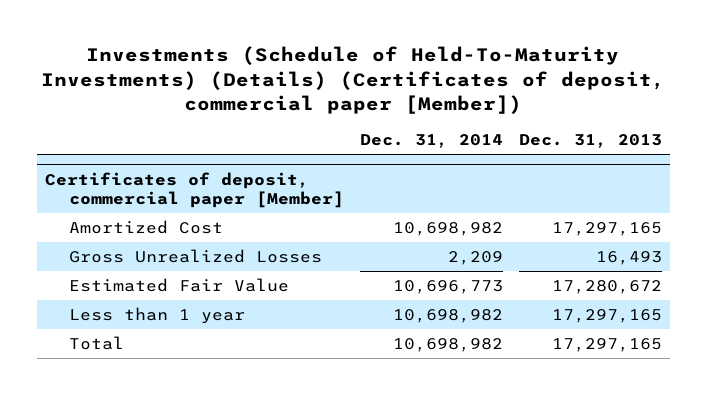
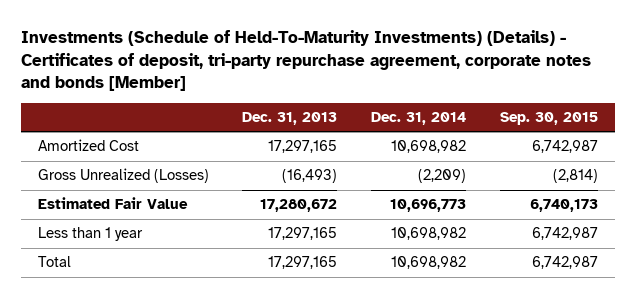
[41,46,666,114] Investments (Schedule of Held-To-Maturity Investments) (Details) (Certificates of deposit, commercial paper [Member]) -> [20,30,591,92] Investments (Schedule of Held-To-Maturity Investments) (Details) - Certificates of deposit, tri-party repurchase agreement, corporate notes and bonds [Member]
none -> [499,111,598,125] Sep. 30, 2015
[45,171,344,209] Certificates of deposit, commercial paper [Member] -> none
[68,248,322,263] Gross Unrealized Losses -> [37,168,209,184] Gross Unrealized (Losses)
[447,250,503,265] 2,209 -> [418,169,467,184] (2,209)
[595,250,662,265] 16,493 -> [282,169,338,184] (16,493)

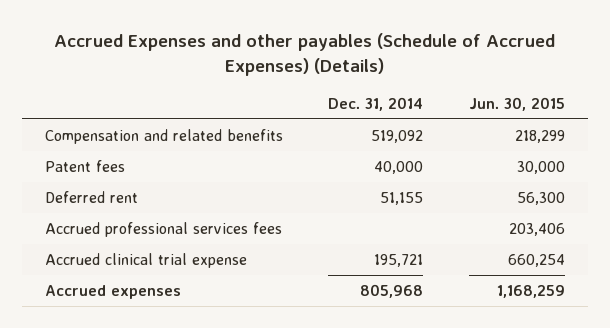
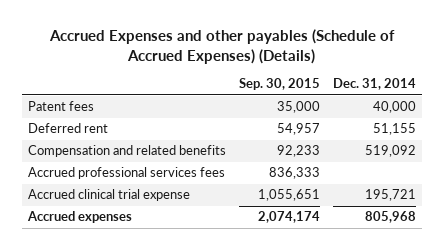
[468,97,565,112] Jun. 30, 2015 -> none
none -> [239,78,321,91] Sep. 30, 2015
[45,128,284,144] Compensation and related benefits -> [28,145,227,158] Compensation and related benefits

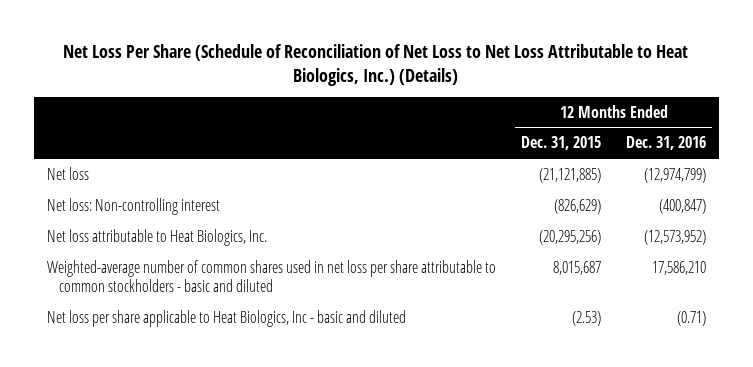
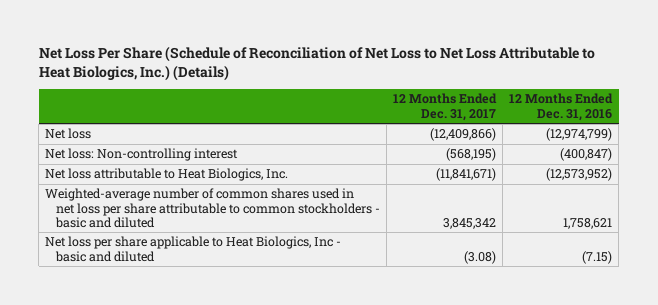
[520,136,601,151] Dec. 31, 2015 -> none
none -> [393,93,498,121] 12 Months Ended Dec. 31, 2017
[652,260,707,275] 17,586,210 -> [563,218,613,230] 1,758,621
[677,310,707,326] (0.71) -> [582,250,613,264] (7.15)

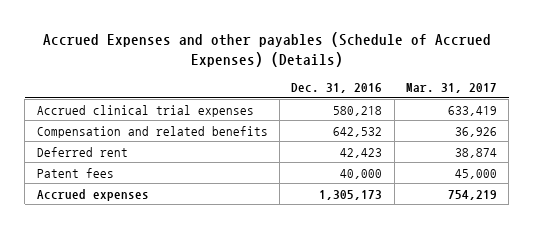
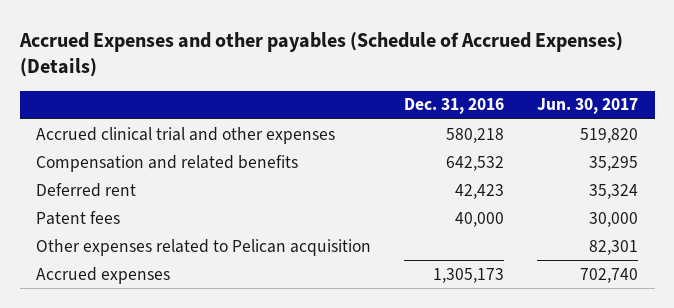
[405,83,497,94] Mar. 31, 2017 -> none
none -> [537,98,639,115] Jun. 30, 2017
[36,104,254,117] Accrued clinical trial expenses -> [36,126,336,144] Accrued clinical trial and other expenses
none -> [36,238,372,256] Other expenses related to Pelican acquisition

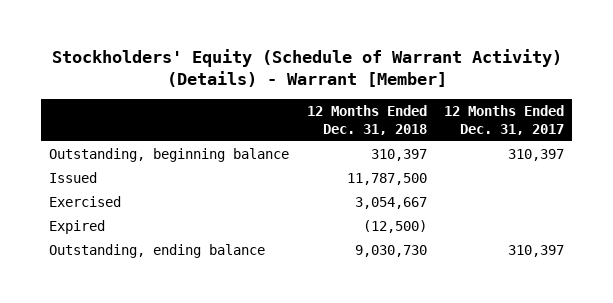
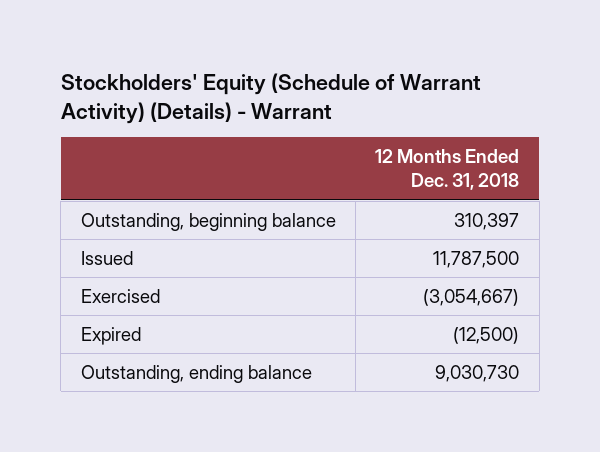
[51,48,562,87] Stockholders' Equity (Schedule of Warrant Activity) (Details) - Warrant [Member] -> [60,72,481,124] Stockholders' Equity (Schedule of Warrant Activity) (Details) - Warrant
[443,104,564,135] 12 Months Ended Dec. 31, 2017 -> none
[354,197,427,210] 3,054,667 -> [423,289,520,307] (3,054,667)

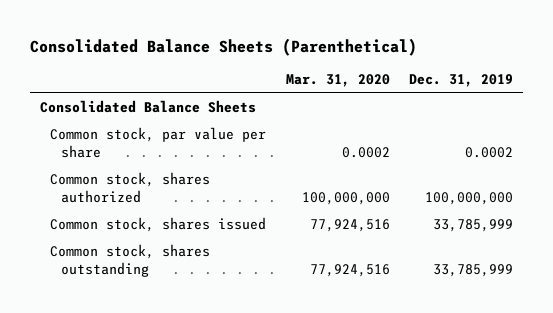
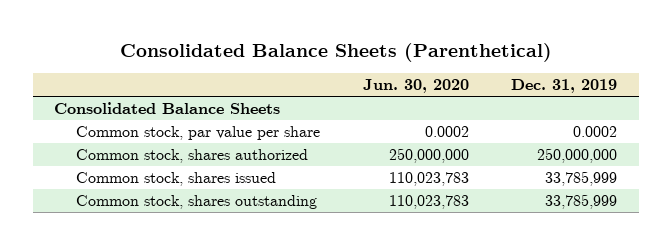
[285,74,390,88] Mar. 31, 2020 -> none
none -> [362,79,469,94] Jun. 30, 2020
[425,192,514,206] 100,000,000 -> [537,147,618,163] 250,000,000

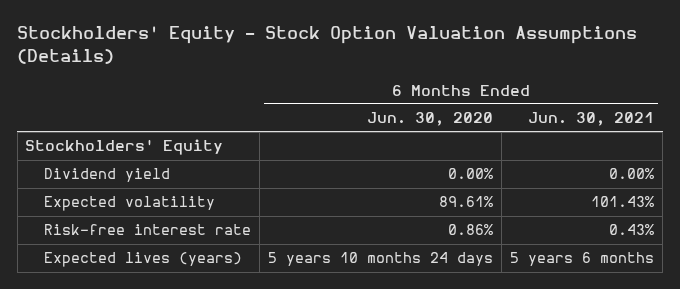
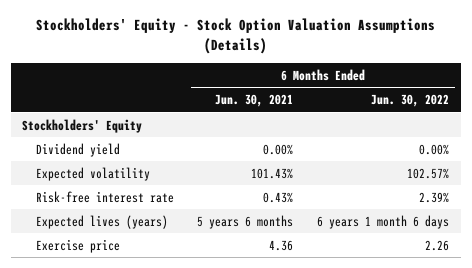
[367,112,494,127] Jun. 30, 2020 -> none
none -> [371,93,450,107] Jun. 30, 2022
none -> [35,238,120,253] Exercise price

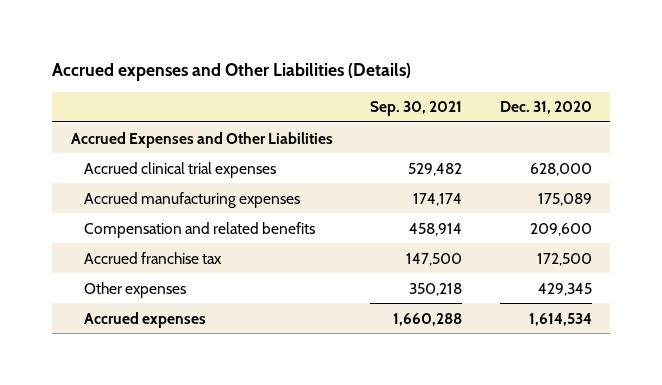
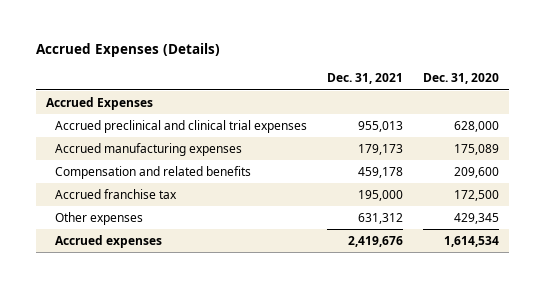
[52,63,412,82] Accrued expenses and Other Liabilities (Details) -> [35,43,220,58] Accrued Expenses (Details)
[370,101,463,117] Sep. 30, 2021 -> none
none -> [327,73,404,85] Dec. 31, 2021
[70,131,333,148] Accrued Expenses and Other Liabilities -> [45,97,153,111] Accrued Expenses
[83,161,276,178] Accrued clinical trial expenses -> [54,120,307,134] Accrued preclinical and clinical trial expenses

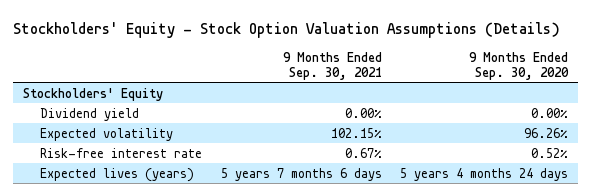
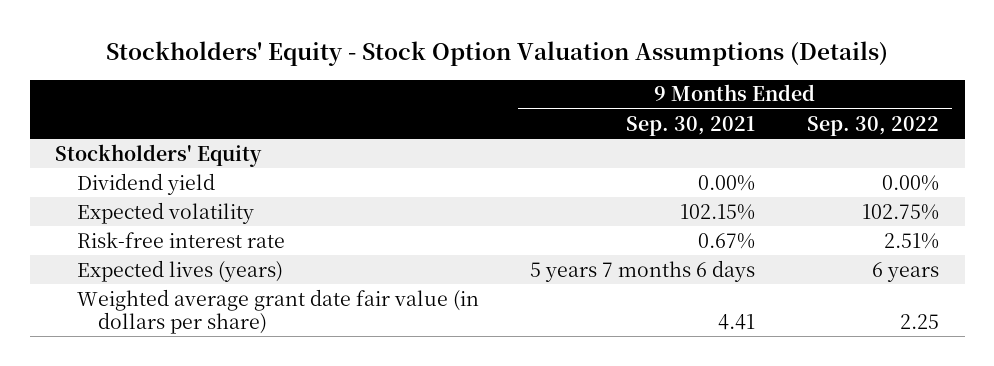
[469,51,570,80] 9 Months Ended Sep. 30, 2020 -> none
none -> [806,115,939,136] Sep. 30, 2022
none -> [76,288,479,334] Weighted average grant date fair value (in dollars per share)

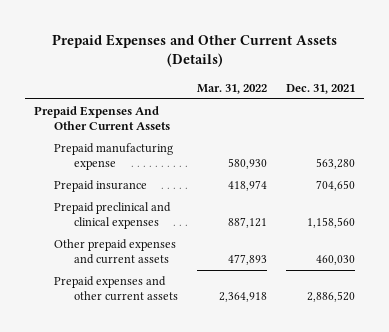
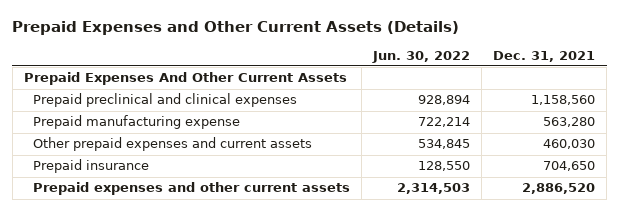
[196,83,267,94] Mar. 31, 2022 -> none
none -> [372,50,471,63] Jun. 30, 2022
[54,143,174,170] Prepaid manufacturing expense -> [33,115,241,130] Prepaid manufacturing expense
[54,180,148,193] Prepaid insurance -> [33,159,150,174] Prepaid insurance

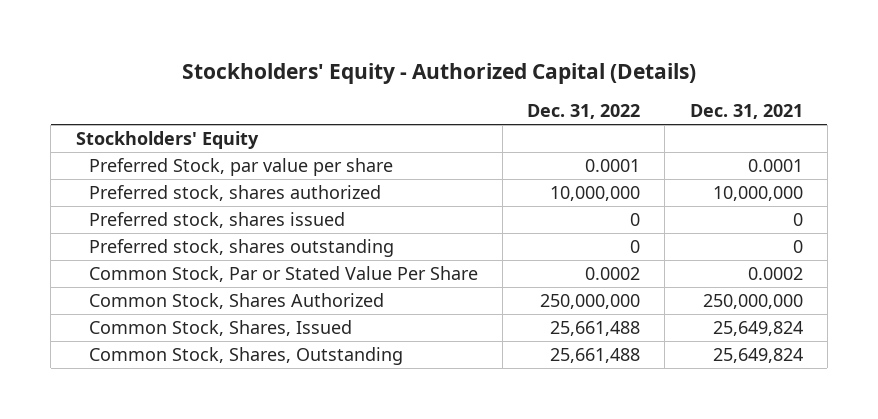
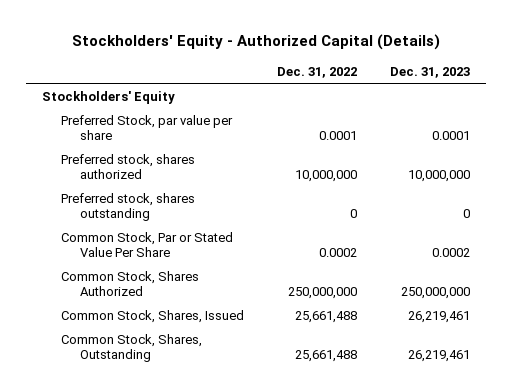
[689,104,803,120] Dec. 31, 2021 -> none
none -> [389,67,470,79] Dec. 31, 2023
[88,212,345,229] Preferred stock, shares issued -> none

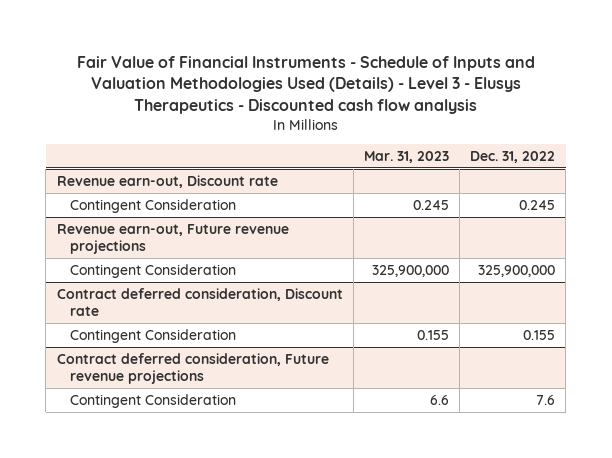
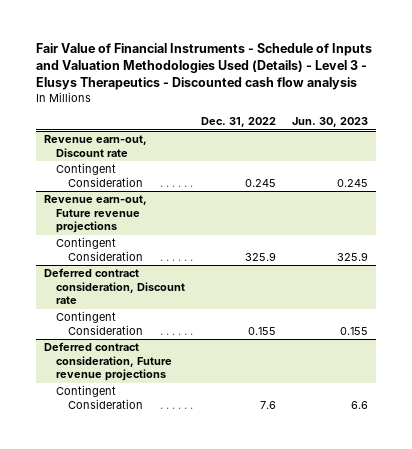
[363,150,449,163] Mar. 31, 2023 -> none
none -> [291,117,368,128] Jun. 30, 2023
[478,264,556,277] 325,900,000 -> [244,251,276,261] 325.9
[56,287,343,316] Contract deferred consideration, Discount rate -> [43,268,185,305] Deferred contract consideration, Discount rate
[56,352,329,384] Contract deferred consideration, Future revenue projections -> [43,342,172,382] Deferred contract consideration, Future revenue projections

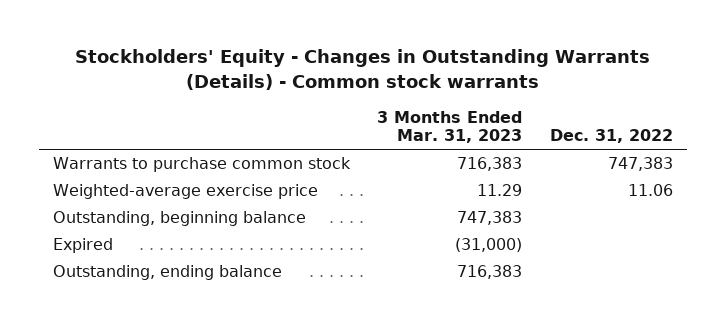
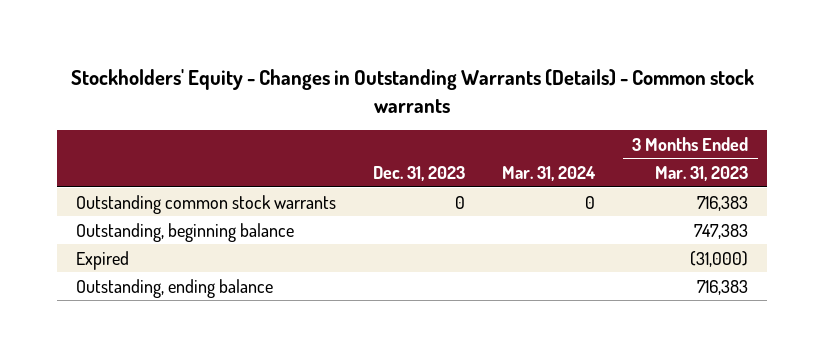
[549,129,673,144] Dec. 31, 2022 -> none
none -> [373,166,466,182] Dec. 31, 2023
none -> [502,166,597,182] Mar. 31, 2024
[52,184,318,200] Weighted-average exercise price -> none
[52,157,351,173] Warrants to purchase common stock -> [76,194,337,214] Outstanding common stock warrants

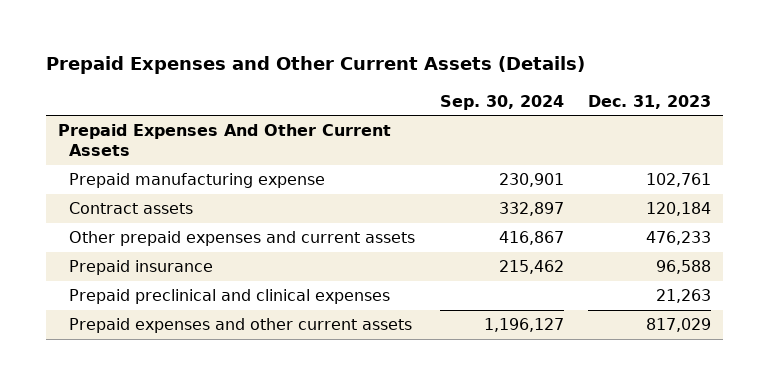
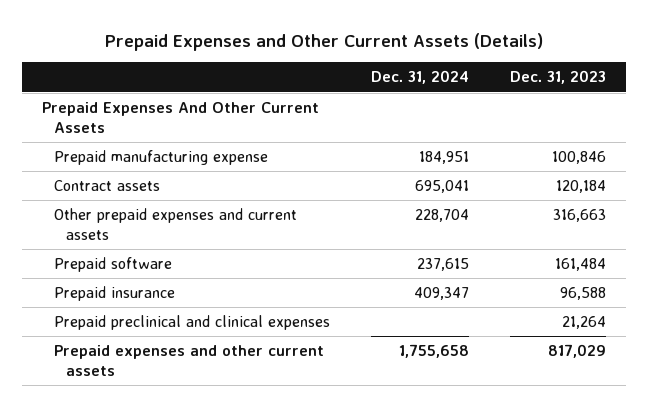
[439,94,564,110] Sep. 30, 2024 -> none
none -> [370,70,469,85] Dec. 31, 2024
[646,173,712,188] 102,761 -> [551,150,606,164] 100,846
[646,231,712,246] 476,233 -> [552,208,606,222] 316,663
none -> [54,256,173,272] Prepaid software
[656,289,712,304] 21,263 -> [561,315,606,329] 21,264

